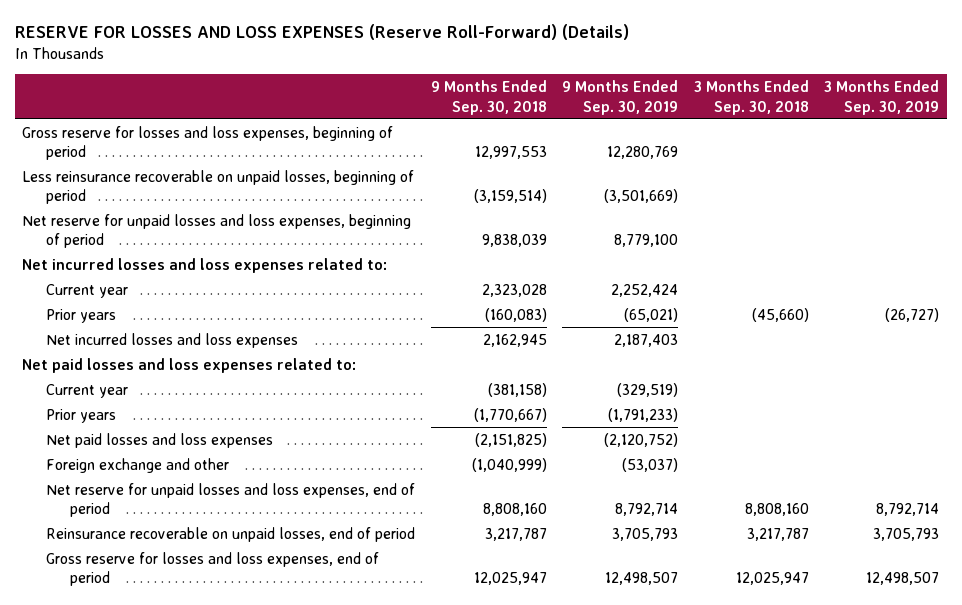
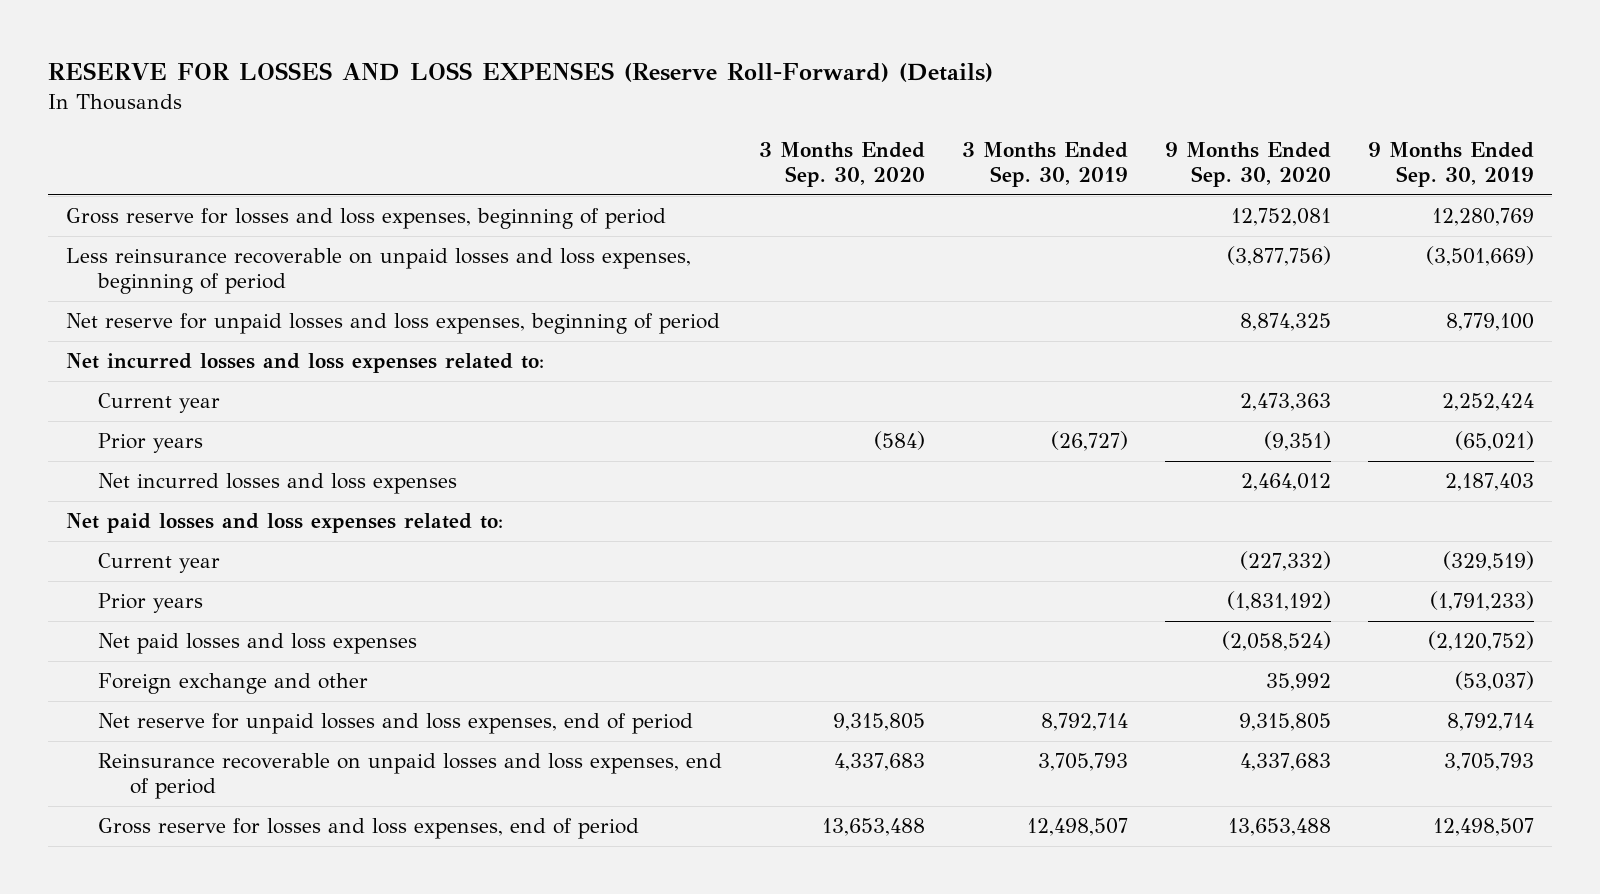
[430,79,547,115] 9 Months Ended Sep. 30, 2018 -> none
[693,79,809,115] 3 Months Ended Sep. 30, 2018 -> none
none -> [758,142,925,188] 3 Months Ended Sep. 30, 2020
none -> [1164,142,1331,188] 9 Months Ended Sep. 30, 2020
[22,169,415,205] Less reinsurance recoverable on unpaid losses, beginning of period -> [66,248,692,295] Less reinsurance recoverable on unpaid losses and loss expenses, beginning of period
[46,526,416,542] Reinsurance recoverable on unpaid losses, end of period -> [98,753,723,800] Reinsurance recoverable on unpaid losses and loss expenses, end of period

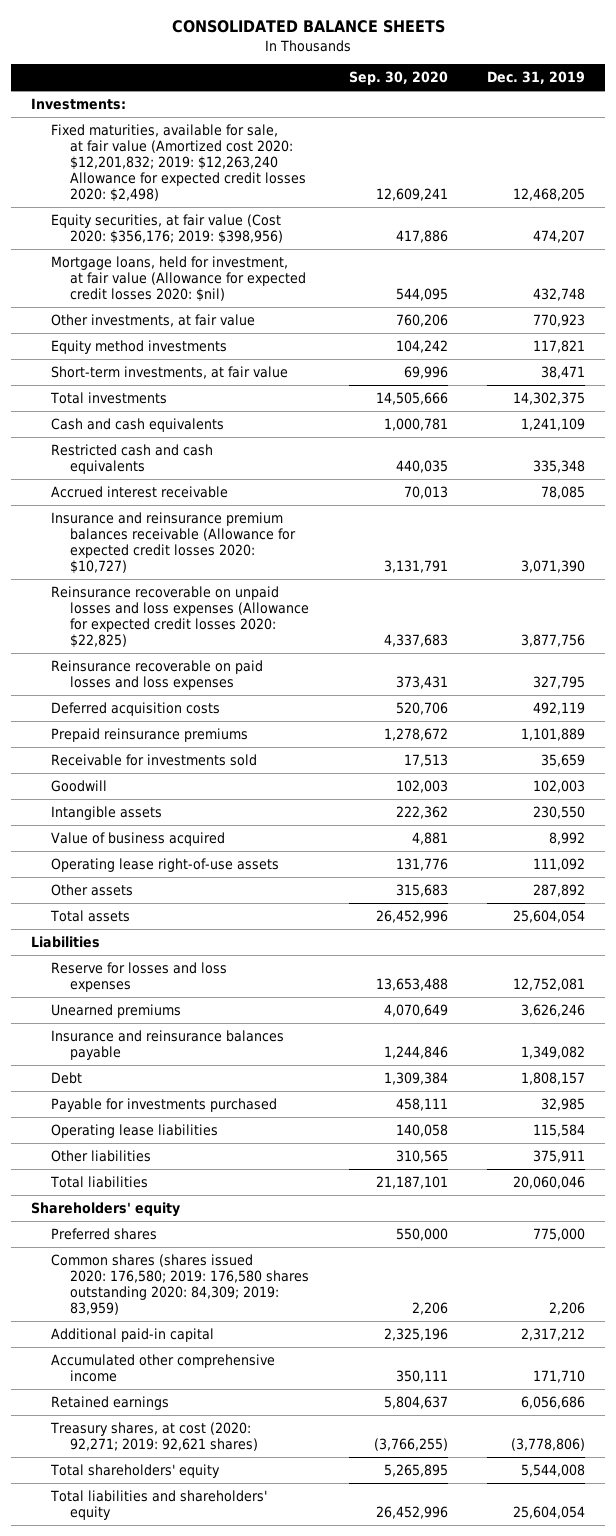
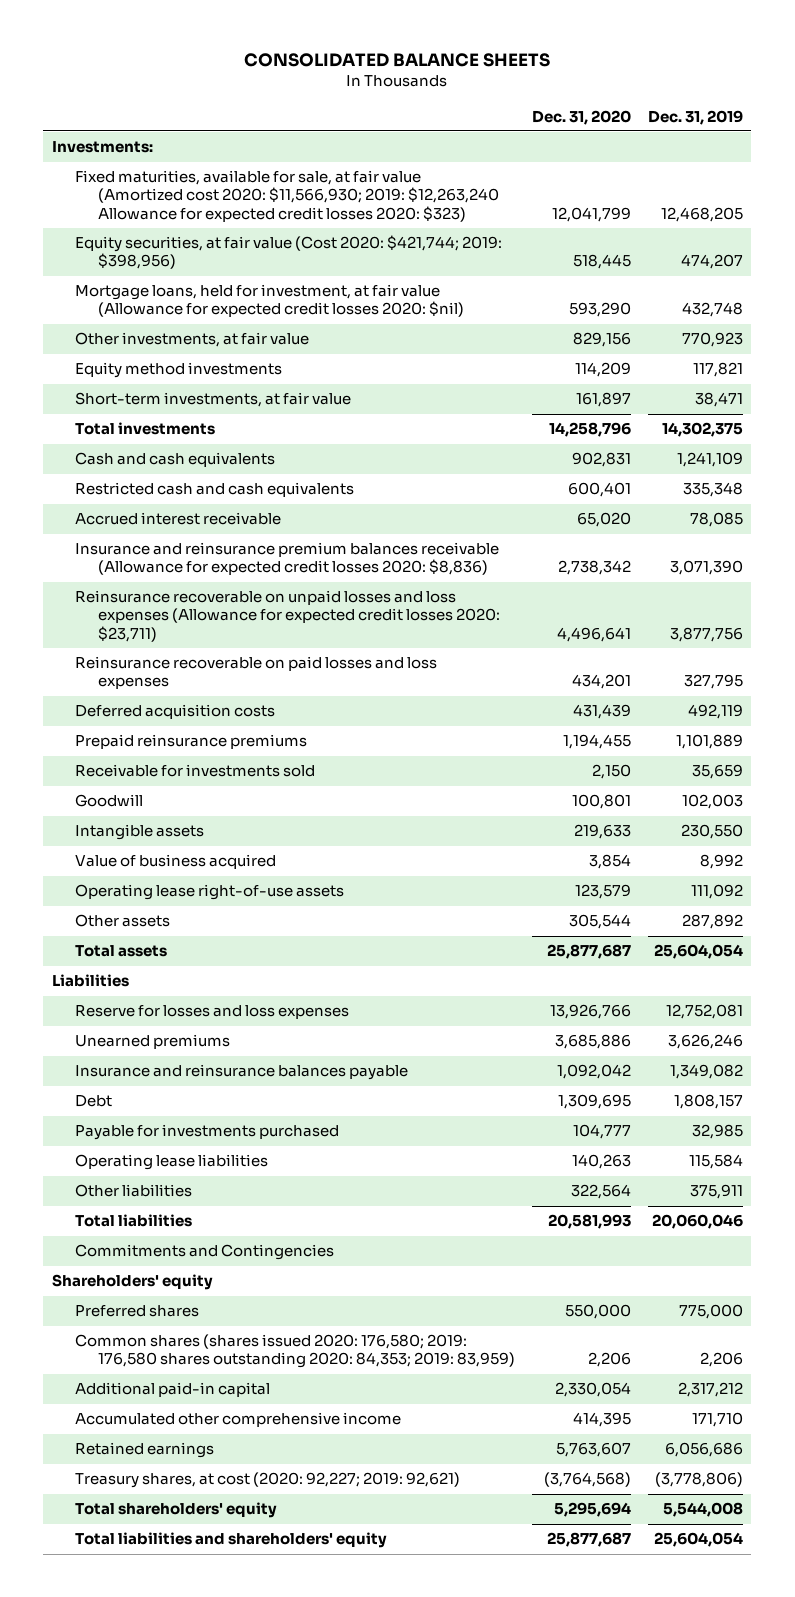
[348,71,448,86] Sep. 30, 2020 -> none
none -> [531,109,631,125] Dec. 31, 2020
[50,123,307,202] Fixed maturities, available for sale, at fair value (Amortized cost 2020: $12,201,832; 2019: $12,263,240 Allowance for expected credit losses 2020: $2,498) -> [74,170,499,222] Fixed maturities, available for sale, at fair value (Amortized cost 2020: $11,566,930; 2019: $12,263,240 Allowance for expected credit losses 2020: $323)
[50,213,284,244] Equity securities, at fair value (Cost 2020: $356,176; 2019: $398,956) -> [74,235,502,270] Equity securities, at fair value (Cost 2020: $421,744; 2019: $398,956)
[50,511,297,574] Insurance and reinsurance premium balances receivable (Allowance for expected credit losses 2020: $10,727) -> [74,542,499,576] Insurance and reinsurance premium balances receivable (Allowance for expected credit losses 2020: $8,836)
[50,585,310,648] Reinsurance recoverable on unpaid losses and loss expenses (Allowance for expected credit losses 2020: $22,825) -> [74,590,500,642] Reinsurance recoverable on unpaid losses and loss expenses (Allowance for expected credit losses 2020: $23,711)
none -> [74,1244,334,1261] Commitments and Contingencies
[50,1253,310,1315] Common shares (shares issued 2020: 176,580; 2019: 176,580 shares outstanding 2020: 84,309; 2019: 83,959) -> [74,1334,515,1369] Common shares (shares issued 2020: 176,580; 2019: 176,580 shares outstanding 2020: 84,353; 2019: 83,959)
[49,1421,259,1451] Treasury shares, at cost (2020: 92,271; 2019: 92,621 shares) -> [74,1472,460,1489] Treasury shares, at cost (2020: 92,227; 2019: 92,621)

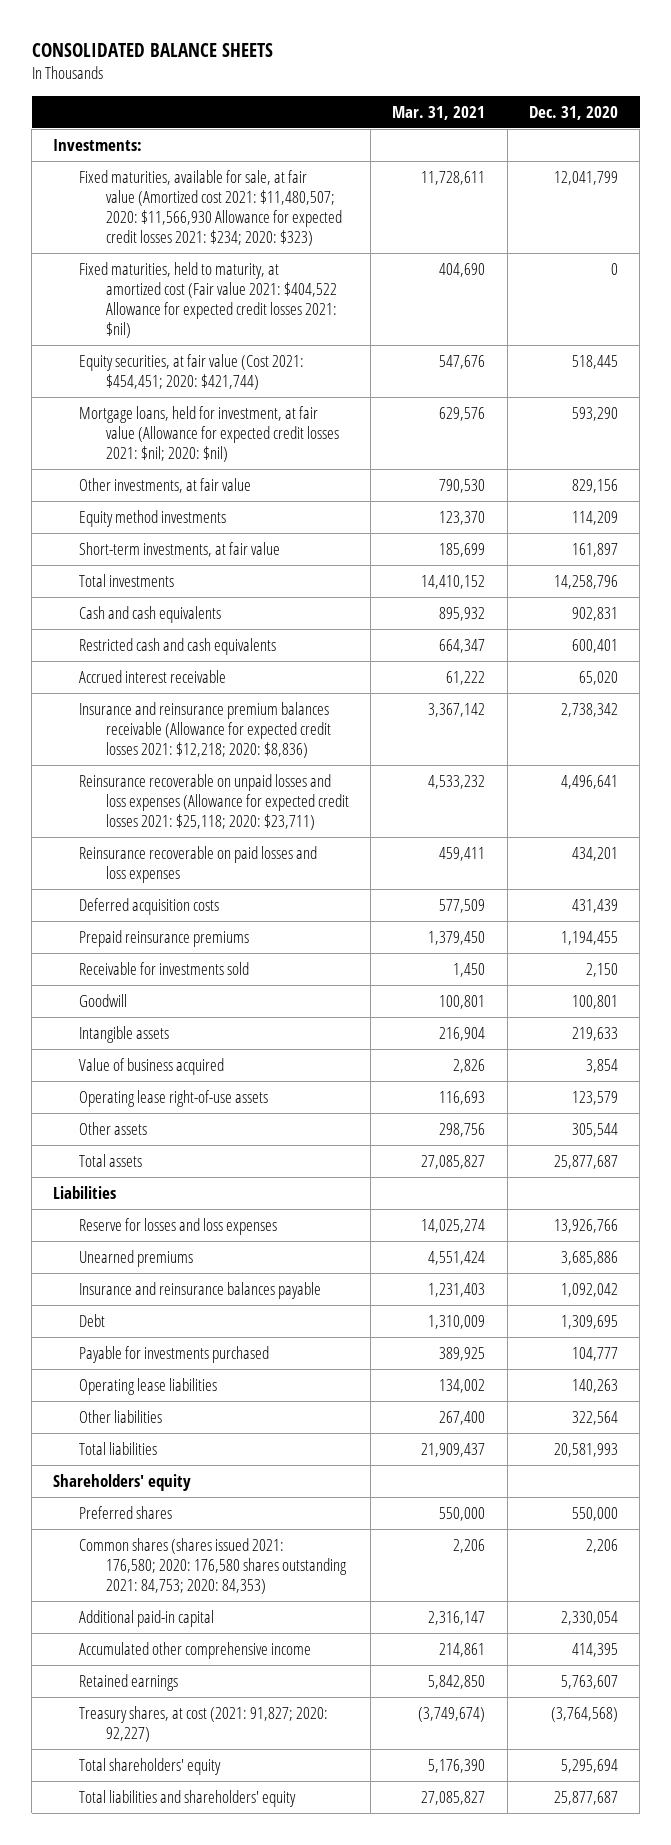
[647,109,743,125] Dec. 31, 2019 -> none
none -> [392,105,486,120] Mar. 31, 2021
[74,170,499,222] Fixed maturities, available for sale, at fair value (Amortized cost 2020: $11,566,930; 2019: $12,263,240 Allowance for expected credit losses 2020: $323) -> [79,169,342,247] Fixed maturities, available for sale, at fair value (Amortized cost 2021: $11,480,507; 2020: $11,566,930 Allowance for expected credit losses 2021: $234; 2020: $323)
none -> [79,261,337,339] Fixed maturities, held to maturity, at amortized cost (Fair value 2021: $404,522 Allowance for expected credit losses 2021: $nil)
[74,235,502,270] Equity securities, at fair value (Cost 2020: $421,744; 2019: $398,956) -> [79,353,305,390] Equity securities, at fair value (Cost 2021: $454,451; 2020: $421,744)
[74,284,464,318] Mortgage loans, held for investment, at fair value (Allowance for expected credit losses 2020: $nil) -> [79,405,339,463] Mortgage loans, held for investment, at fair value (Allowance for expected credit losses 2021: $nil; 2020: $nil)
[74,542,499,576] Insurance and reinsurance premium balances receivable (Allowance for expected credit losses 2020: $8,836) -> [79,701,331,759] Insurance and reinsurance premium balances receivable (Allowance for expected credit losses 2021: $12,218; 2020: $8,836)
[74,590,500,642] Reinsurance recoverable on unpaid losses and loss expenses (Allowance for expected credit losses 2020: $23,711) -> [79,773,349,831] Reinsurance recoverable on unpaid losses and loss expenses (Allowance for expected credit losses 2021: $25,118; 2020: $23,711)
[74,1244,334,1261] Commitments and Contingencies -> none
[74,1334,515,1369] Common shares (shares issued 2020: 176,580; 2019: 176,580 shares outstanding 2020: 84,353; 2019: 83,959) -> [79,1537,347,1595] Common shares (shares issued 2021: 176,580; 2020: 176,580 shares outstanding 2021: 84,753; 2020: 84,353)
[74,1472,460,1489] Treasury shares, at cost (2020: 92,227; 2019: 92,621) -> [79,1705,329,1742] Treasury shares, at cost (2021: 91,827; 2020: 92,227)

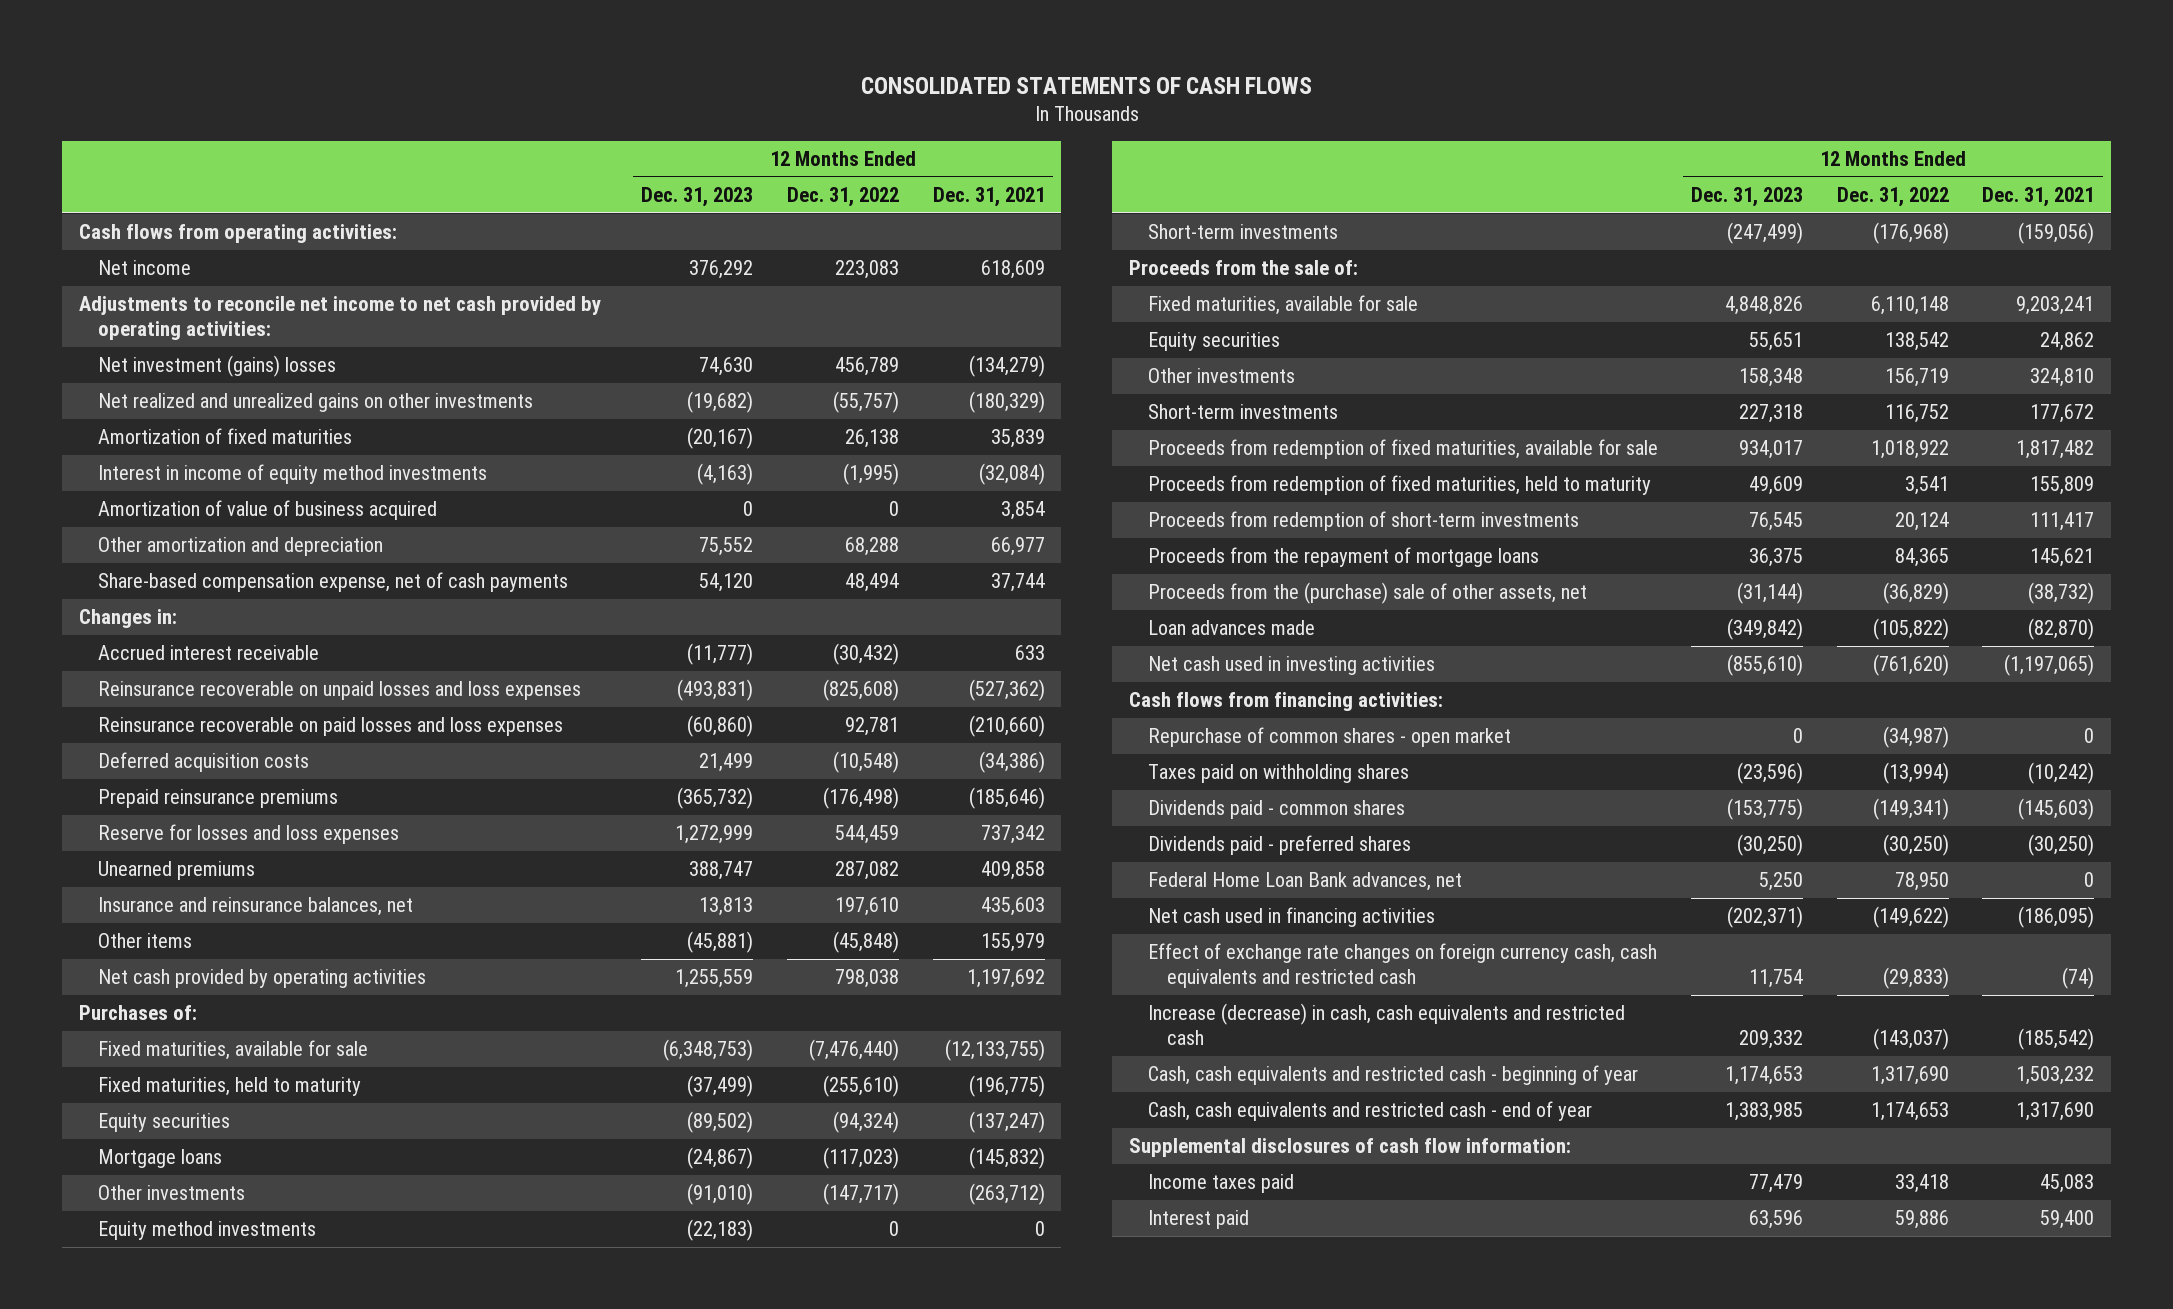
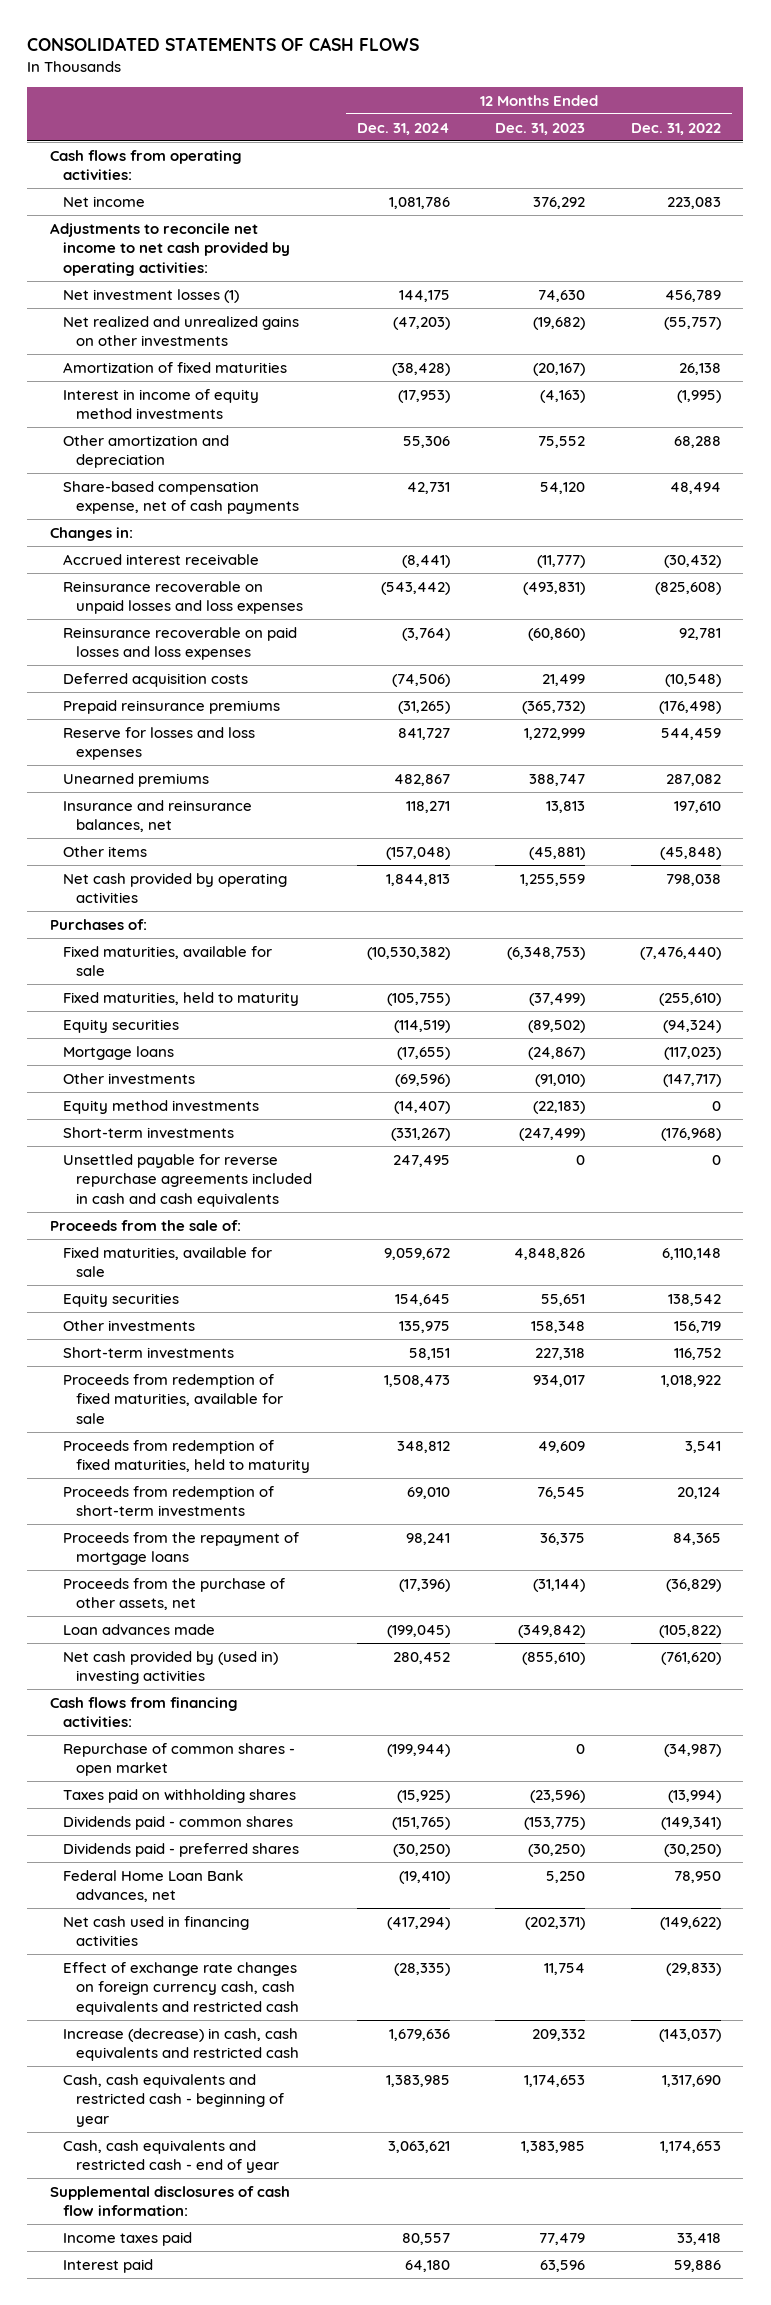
[932,186,1045,207] Dec. 31, 2021 -> none
none -> [357,122,451,135] Dec. 31, 2024
[97,355,336,378] Net investment (gains) losses -> [62,288,239,303] Net investment losses (1)
[97,500,437,521] Amortization of value of business acquired -> none
none -> [62,1153,312,1207] Unsettled payable for reverse repurchase agreements included in cash and cash equivalents
[1147,582,1587,605] Proceeds from the (purchase) sale of other assets, net -> [62,1577,285,1611] Proceeds from the purchase of other assets, net
[1147,656,1435,676] Net cash used in investing activities -> [62,1650,278,1685] Net cash provided by (used in) investing activities

